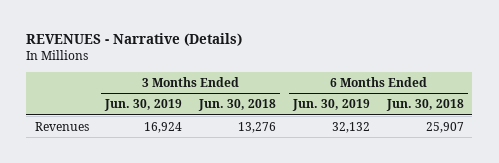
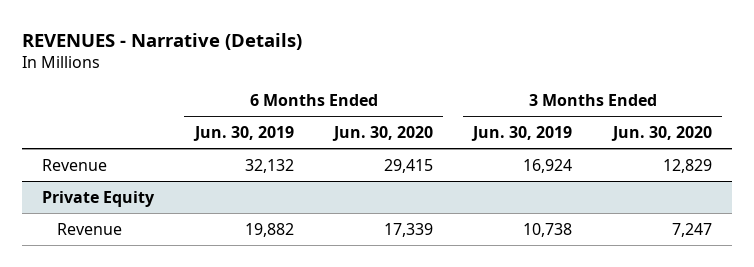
[198,99,277,112] Jun. 30, 2018 -> none
[385,99,464,112] Jun. 30, 2018 -> none
none -> [331,125,433,141] Jun. 30, 2020
none -> [610,125,712,141] Jun. 30, 2020
[34,121,89,131] Revenues -> [42,158,108,171] Revenue
none -> [42,190,156,207] Private Equity
none -> [56,222,122,235] Revenue

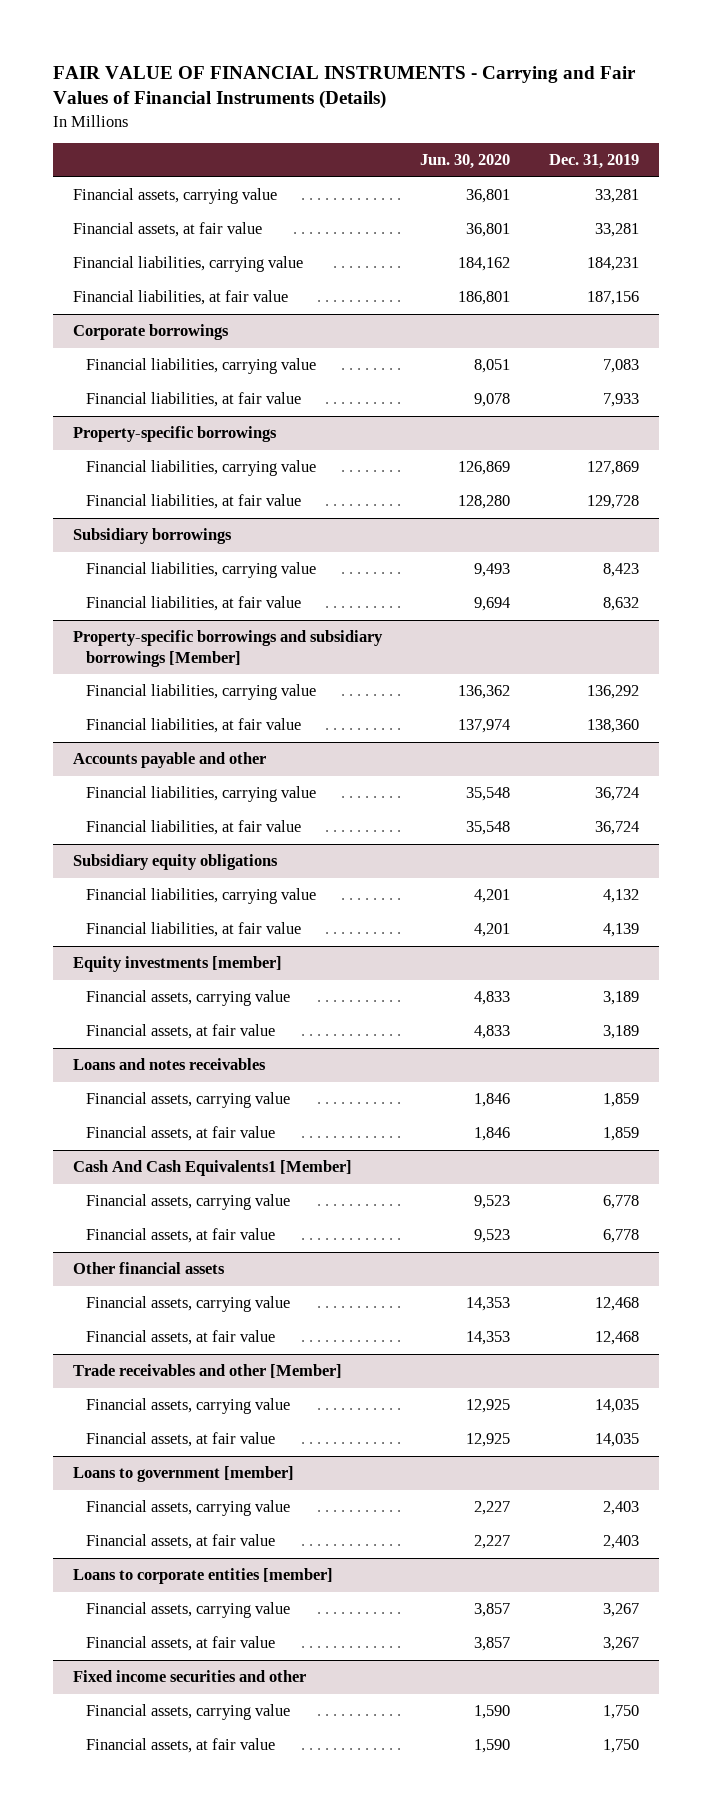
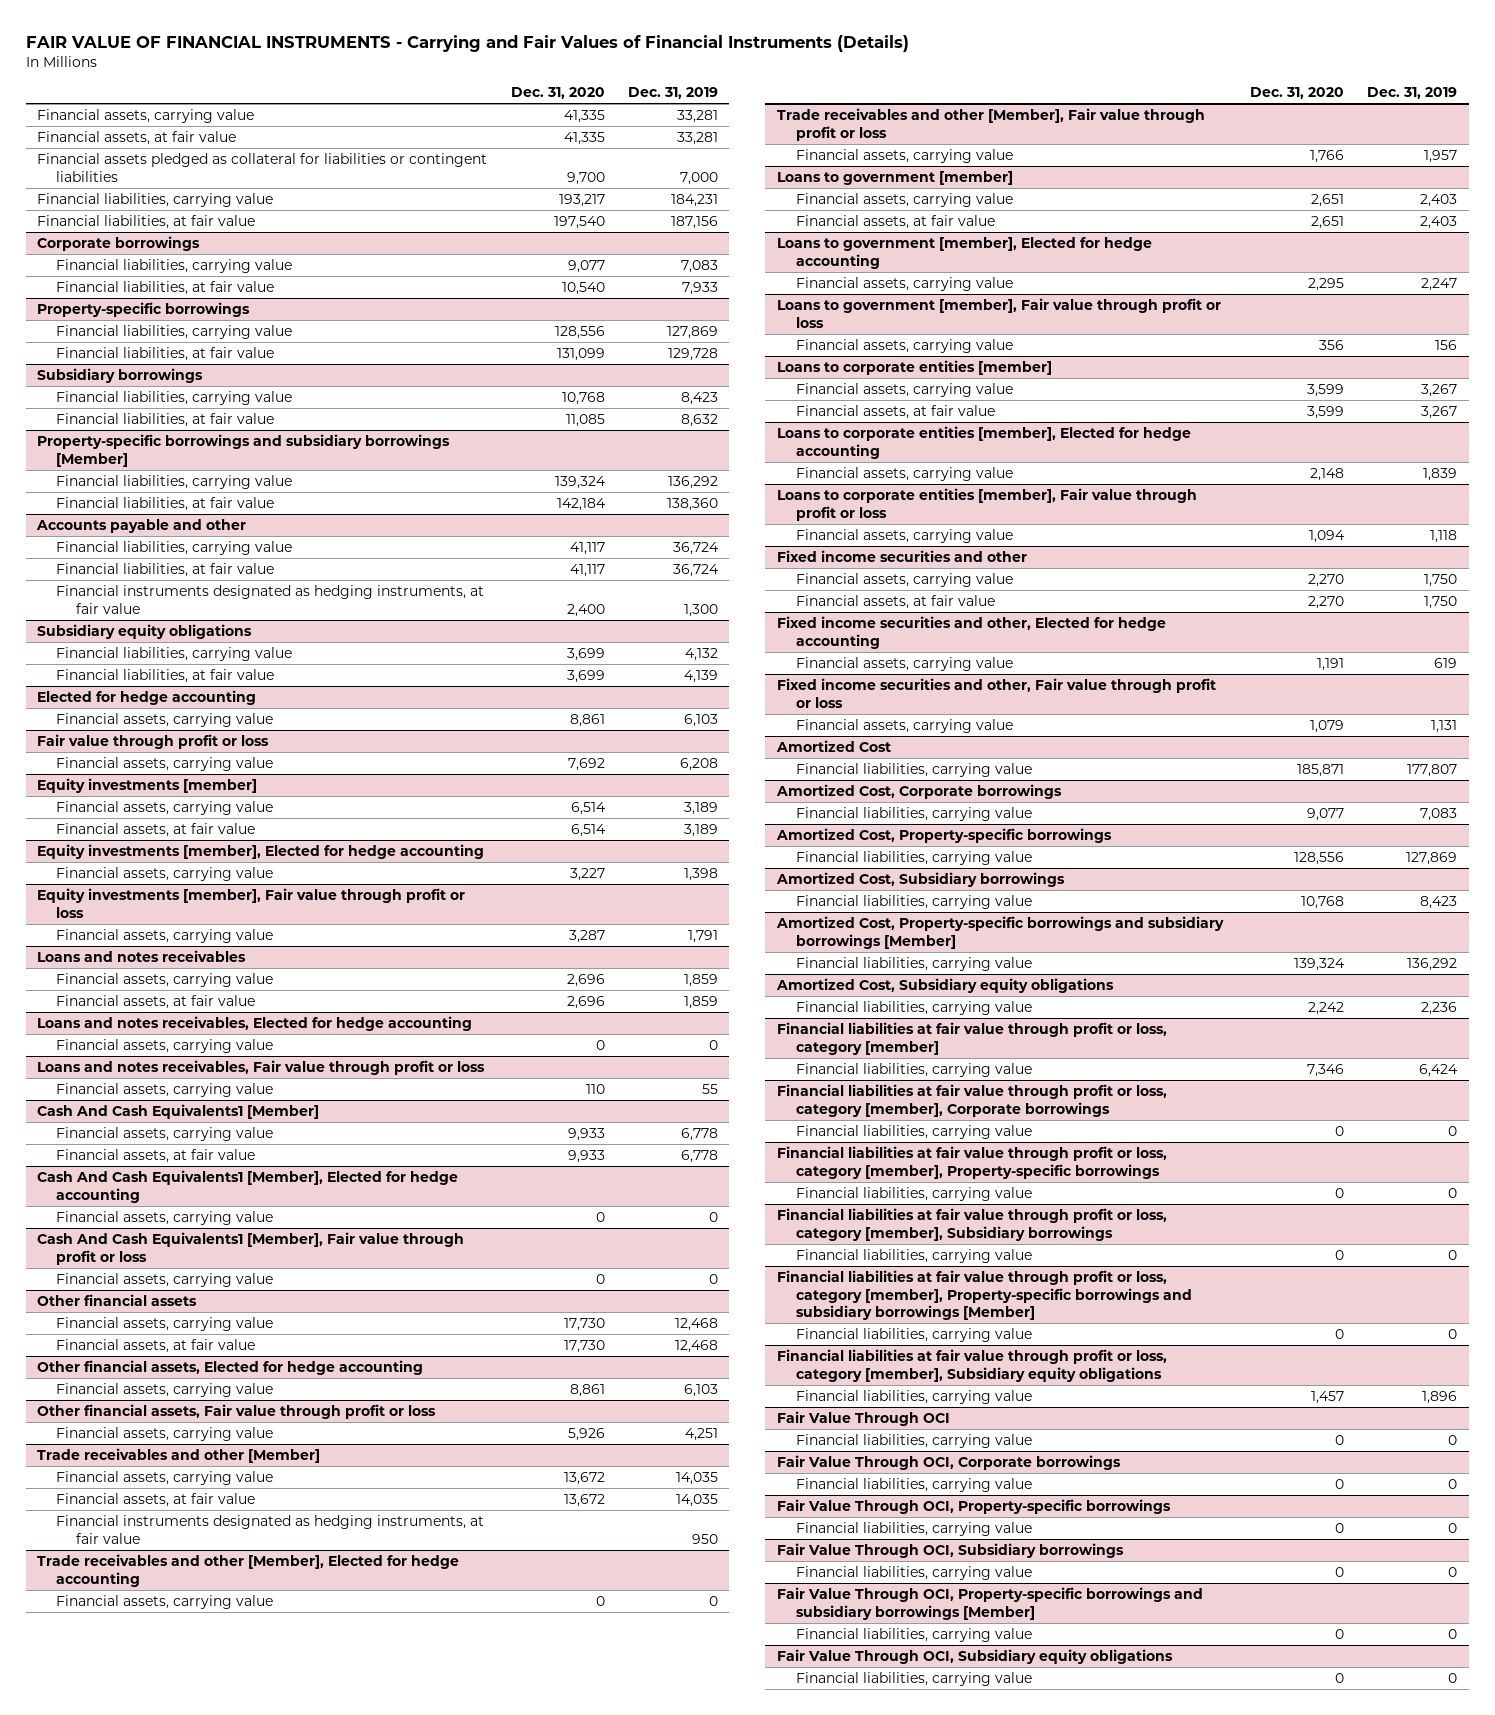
[420,154,511,170] Jun. 30, 2020 -> none
none -> [510,87,605,100] Dec. 31, 2020
none -> [37,152,488,182] Financial assets pledged as collateral for liabilities or contingent liabilities
none -> [56,584,485,614] Financial instruments designated as hedging instruments, at fair value
none -> [37,689,257,705] Elected for hedge accounting
none -> [56,712,274,727] Financial assets, carrying value
none -> [37,733,270,749] Fair value through profit or loss
none -> [56,756,274,771] Financial assets, carrying value
none -> [37,843,485,859] Equity investments [member], Elected for hedge accounting
none -> [56,866,274,881] Financial assets, carrying value
none -> [37,887,466,918] Equity investments [member], Fair value through profit or loss
none -> [56,928,274,943] Financial assets, carrying value
none -> [37,1015,473,1031] Loans and notes receivables, Elected for hedge accounting
none -> [56,1038,274,1053] Financial assets, carrying value
none -> [37,1059,486,1075] Loans and notes receivables, Fair value through profit or loss
none -> [56,1082,274,1097] Financial assets, carrying value
none -> [37,1169,459,1203] Cash And Cash Equivalents1 [Member], Elected for hedge accounting
none -> [56,1210,274,1225] Financial assets, carrying value
none -> [37,1231,465,1265] Cash And Cash Equivalents1 [Member], Fair value through profit or loss
none -> [56,1272,274,1287] Financial assets, carrying value
none -> [37,1359,424,1375] Other financial assets, Elected for hedge accounting
none -> [56,1382,274,1397] Financial assets, carrying value
none -> [37,1403,437,1419] Other financial assets, Fair value through profit or loss
none -> [56,1426,274,1441] Financial assets, carrying value
none -> [56,1514,485,1544] Financial instruments designated as hedging instruments, at fair value
none -> [37,1553,460,1587] Trade receivables and other [Member], Elected for hedge accounting
none -> [56,1594,274,1609] Financial assets, carrying value
none -> [776,107,1205,141] Trade receivables and other [Member], Fair value through profit or loss
none -> [795,148,1013,163] Financial assets, carrying value
none -> [776,236,1152,269] Loans to government [member], Elected for hedge accounting
none -> [795,276,1013,291] Financial assets, carrying value
none -> [776,297,1221,328] Loans to government [member], Fair value through profit or loss
none -> [795,338,1013,353] Financial assets, carrying value
none -> [776,425,1191,459] Loans to corporate entities [member], Elected for hedge accounting
none -> [795,466,1013,481] Financial assets, carrying value
none -> [776,487,1197,521] Loans to corporate entities [member], Fair value through profit or loss
none -> [795,528,1013,543] Financial assets, carrying value
none -> [776,615,1166,649] Fixed income securities and other, Elected for hedge accounting
none -> [795,656,1013,671] Financial assets, carrying value
none -> [776,677,1216,708] Fixed income securities and other, Fair value through profit or loss
none -> [795,718,1013,733] Financial assets, carrying value
none -> [775,739,891,752] Amortized Cost
none -> [795,762,1032,777] Financial liabilities, carrying value
none -> [775,783,1062,799] Amortized Cost, Corporate borrowings
none -> [795,806,1032,821] Financial liabilities, carrying value
none -> [775,827,1112,843] Amortized Cost, Property-specific borrowings
none -> [795,850,1032,865] Financial liabilities, carrying value
none -> [775,871,1065,887] Amortized Cost, Subsidiary borrowings
none -> [795,894,1032,909] Financial liabilities, carrying value
none -> [775,915,1224,949] Amortized Cost, Property-specific borrowings and subsidiary borrowings [Member]
none -> [795,956,1032,971] Financial liabilities, carrying value
none -> [775,977,1114,993] Amortized Cost, Subsidiary equity obligations
none -> [795,1000,1032,1015] Financial liabilities, carrying value
none -> [776,1021,1167,1055] Financial liabilities at fair value through profit or loss, category [member]
none -> [795,1062,1032,1077] Financial liabilities, carrying value
none -> [776,1083,1167,1117] Financial liabilities at fair value through profit or loss, category [member], Corporate borrowings
none -> [795,1124,1032,1139] Financial liabilities, carrying value
none -> [776,1145,1167,1179] Financial liabilities at fair value through profit or loss, category [member], Property-specific borrowings
none -> [795,1186,1032,1201] Financial liabilities, carrying value
none -> [776,1207,1167,1241] Financial liabilities at fair value through profit or loss, category [member], Subsidiary borrowings
none -> [795,1248,1032,1263] Financial liabilities, carrying value
none -> [776,1269,1192,1321] Financial liabilities at fair value through profit or loss, category [member], Property-specific borrowings and subsidiary borrowings [Member]
none -> [795,1327,1032,1342] Financial liabilities, carrying value
none -> [776,1348,1167,1382] Financial liabilities at fair value through profit or loss, category [member], Subsidiary equity obligations
none -> [795,1389,1032,1404] Financial liabilities, carrying value
none -> [776,1410,950,1426] Fair Value Through OCI
none -> [795,1433,1032,1448] Financial liabilities, carrying value
none -> [776,1454,1121,1470] Fair Value Through OCI, Corporate borrowings
none -> [795,1477,1032,1492] Financial liabilities, carrying value
none -> [776,1498,1171,1514] Fair Value Through OCI, Property-specific borrowings
none -> [795,1521,1032,1536] Financial liabilities, carrying value
none -> [776,1542,1124,1558] Fair Value Through OCI, Subsidiary borrowings
none -> [795,1565,1032,1580] Financial liabilities, carrying value
none -> [776,1586,1203,1620] Fair Value Through OCI, Property-specific borrowings and subsidiary borrowings [Member]
none -> [795,1627,1032,1642] Financial liabilities, carrying value
none -> [776,1648,1173,1664] Fair Value Through OCI, Subsidiary equity obligations
none -> [795,1671,1032,1686] Financial liabilities, carrying value

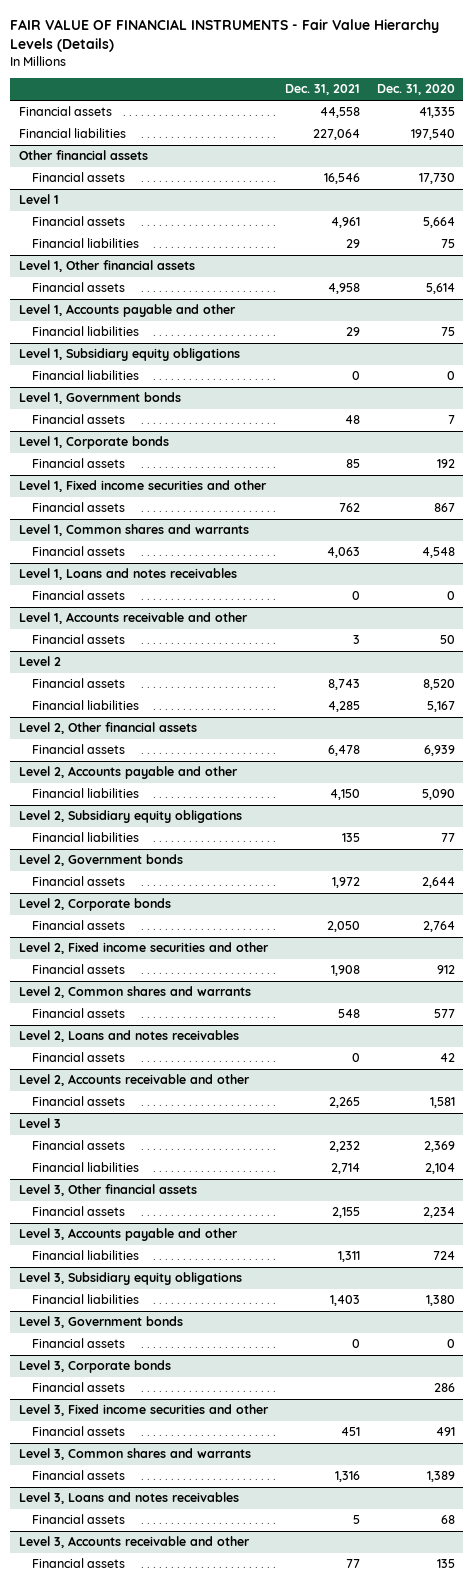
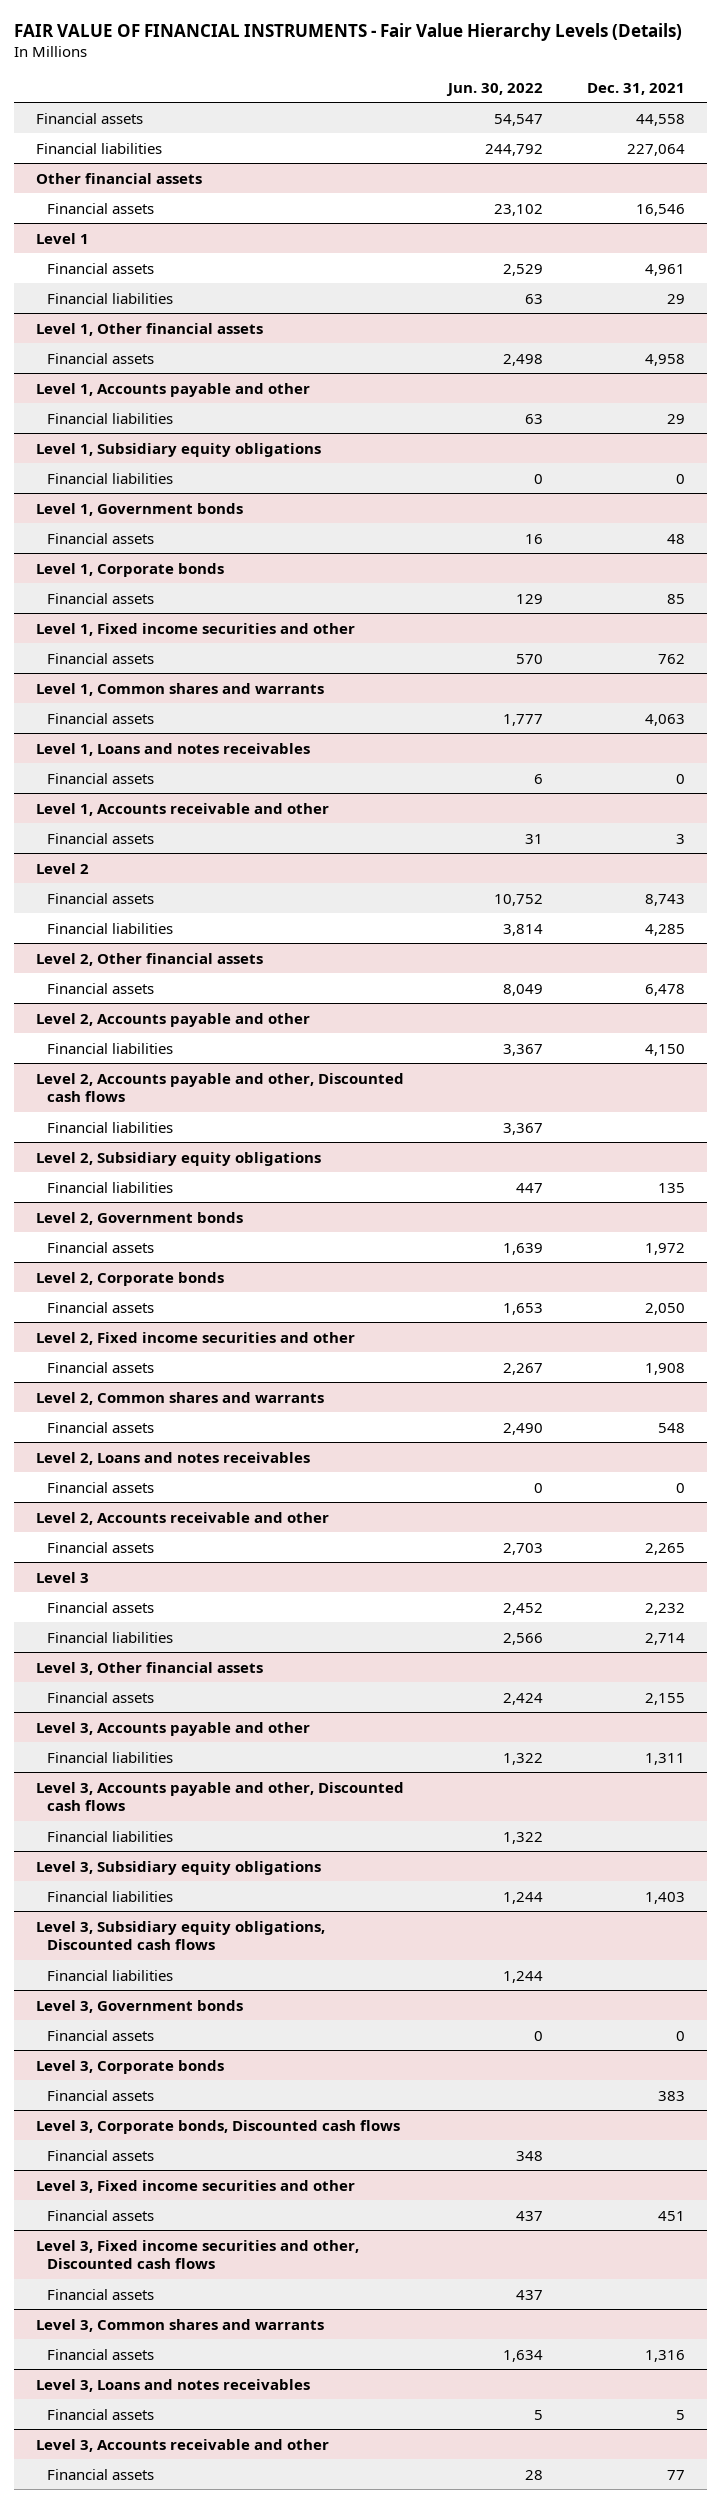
[376,84,455,96] Dec. 31, 2020 -> none
none -> [445,82,543,96] Jun. 30, 2022
none -> [35,1072,404,1102] Level 2, Accounts payable and other, Discounted cash flows
none -> [46,1121,173,1133] Financial liabilities
none -> [35,1781,404,1811] Level 3, Accounts payable and other, Discounted cash flows
none -> [46,1830,173,1842] Financial liabilities
none -> [35,1920,325,1950] Level 3, Subsidiary equity obligations, Discounted cash flows
none -> [46,1969,173,1981] Financial liabilities
none -> [46,2089,154,2101] Financial assets
none -> [35,2119,400,2134] Level 3, Corporate bonds, Discounted cash flows
none -> [35,2239,359,2269] Level 3, Fixed income securities and other, Discounted cash flows
none -> [46,2288,154,2300] Financial assets

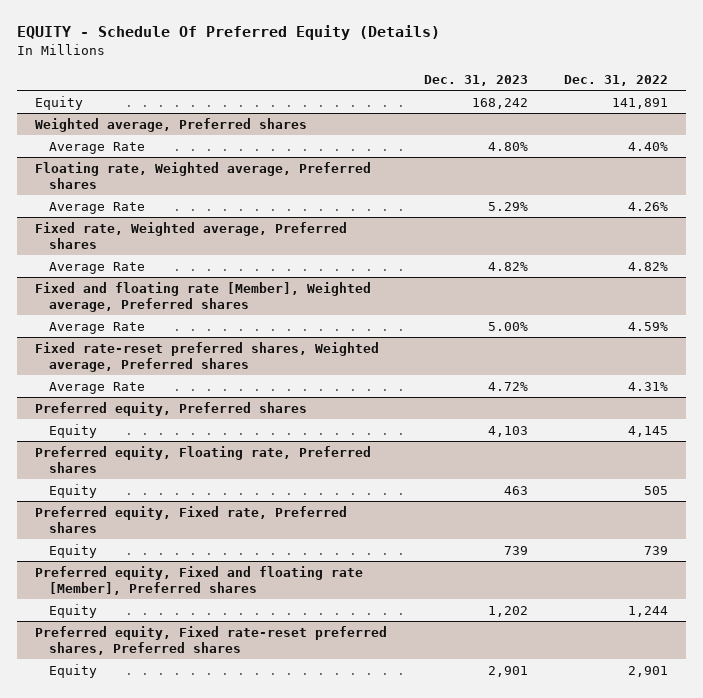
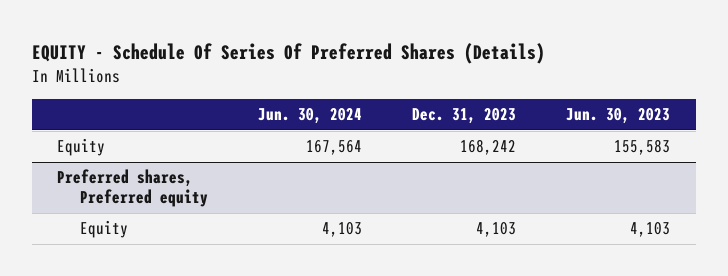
[17,25,441,41] EQUITY - Schedule Of Preferred Equity (Details) -> [32,42,546,64] EQUITY - Schedule Of Series Of Preferred Shares (Details)
[563,74,668,86] Dec. 31, 2022 -> none
none -> [257,108,362,125] Jun. 30, 2024
none -> [566,108,671,125] Jun. 30, 2023
[35,117,308,132] Weighted average, Preferred shares -> none
[49,141,146,154] Average Rate -> none
[35,161,372,189] Floating rate, Weighted average, Preferred shares -> none
[49,201,146,214] Average Rate -> none
[35,221,348,249] Fixed rate, Weighted average, Preferred shares -> none
[49,261,146,274] Average Rate -> none
[35,281,372,312] Fixed and floating rate [Member], Weighted average, Preferred shares -> none
[49,321,146,334] Average Rate -> none
[35,341,380,372] Fixed rate-reset preferred shares, Weighted average, Preferred shares -> none
[49,381,146,394] Average Rate -> none
[35,401,308,416] Preferred equity, Preferred shares -> [57,169,208,208] Preferred shares, Preferred equity
[35,445,372,473] Preferred equity, Floating rate, Preferred shares -> none
[49,483,98,498] Equity -> none
[35,505,348,533] Preferred equity, Fixed rate, Preferred shares -> none
[49,543,98,558] Equity -> none
[35,565,364,595] Preferred equity, Fixed and floating rate [Member], Preferred shares -> none
[49,603,98,618] Equity -> none
[35,625,388,655] Preferred equity, Fixed rate-reset preferred shares, Preferred shares -> none
[49,663,98,678] Equity -> none

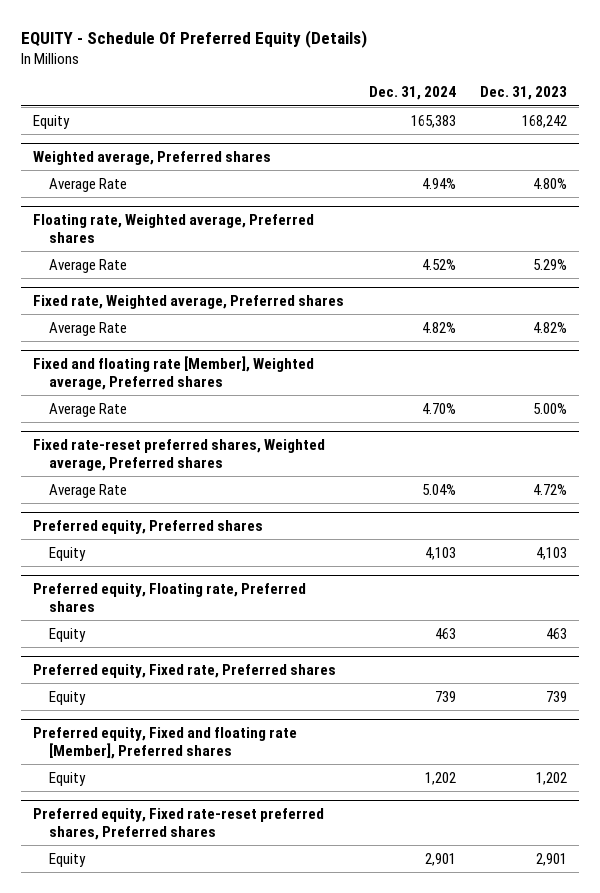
[32,42,546,64] EQUITY - Schedule Of Series Of Preferred Shares (Details) -> [20,29,367,48] EQUITY - Schedule Of Preferred Equity (Details)
[257,108,362,125] Jun. 30, 2024 -> none
[566,108,671,125] Jun. 30, 2023 -> none
none -> [368,86,456,101] Dec. 31, 2024
none -> [33,150,272,165] Weighted average, Preferred shares
none -> [49,177,128,192] Average Rate
none -> [33,213,315,243] Floating rate, Weighted average, Preferred shares
none -> [49,258,128,273] Average Rate
none -> [33,294,345,309] Fixed rate, Weighted average, Preferred shares
none -> [49,321,128,336] Average Rate
none -> [33,355,315,390] Fixed and floating rate [Member], Weighted average, Preferred shares
none -> [49,402,128,417] Average Rate
none -> [33,438,326,471] Fixed rate-reset preferred shares, Weighted average, Preferred shares
none -> [49,483,128,498] Average Rate
[57,169,208,208] Preferred shares, Preferred equity -> [33,519,264,534] Preferred equity, Preferred shares
none -> [33,582,307,612] Preferred equity, Floating rate, Preferred shares
none -> [49,627,87,642] Equity
none -> [33,663,337,678] Preferred equity, Fixed rate, Preferred shares
none -> [49,690,87,705] Equity
none -> [33,726,298,759] Preferred equity, Fixed and floating rate [Member], Preferred shares
none -> [49,771,87,786] Equity
none -> [33,807,325,840] Preferred equity, Fixed rate-reset preferred shares, Preferred shares
none -> [49,852,87,867] Equity

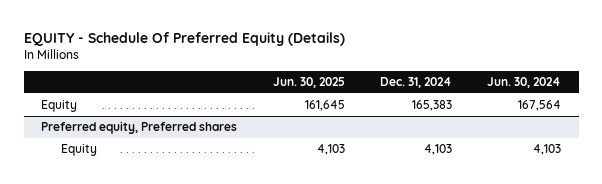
[479,86,567,101] Dec. 31, 2023 -> none
none -> [272,77,345,89] Jun. 30, 2025
none -> [486,77,561,89] Jun. 30, 2024
[33,150,272,165] Weighted average, Preferred shares -> none
[49,177,128,192] Average Rate -> none
[33,213,315,243] Floating rate, Weighted average, Preferred shares -> none
[49,258,128,273] Average Rate -> none
[33,294,345,309] Fixed rate, Weighted average, Preferred shares -> none
[49,321,128,336] Average Rate -> none
[33,355,315,390] Fixed and floating rate [Member], Weighted average, Preferred shares -> none
[49,402,128,417] Average Rate -> none
[33,438,326,471] Fixed rate-reset preferred shares, Weighted average, Preferred shares -> none
[49,483,128,498] Average Rate -> none
[33,582,307,612] Preferred equity, Floating rate, Preferred shares -> none
[49,627,87,642] Equity -> none
[33,663,337,678] Preferred equity, Fixed rate, Preferred shares -> none
[49,690,87,705] Equity -> none
[33,726,298,759] Preferred equity, Fixed and floating rate [Member], Preferred shares -> none
[49,771,87,786] Equity -> none
[33,807,325,840] Preferred equity, Fixed rate-reset preferred shares, Preferred shares -> none
[49,852,87,867] Equity -> none

